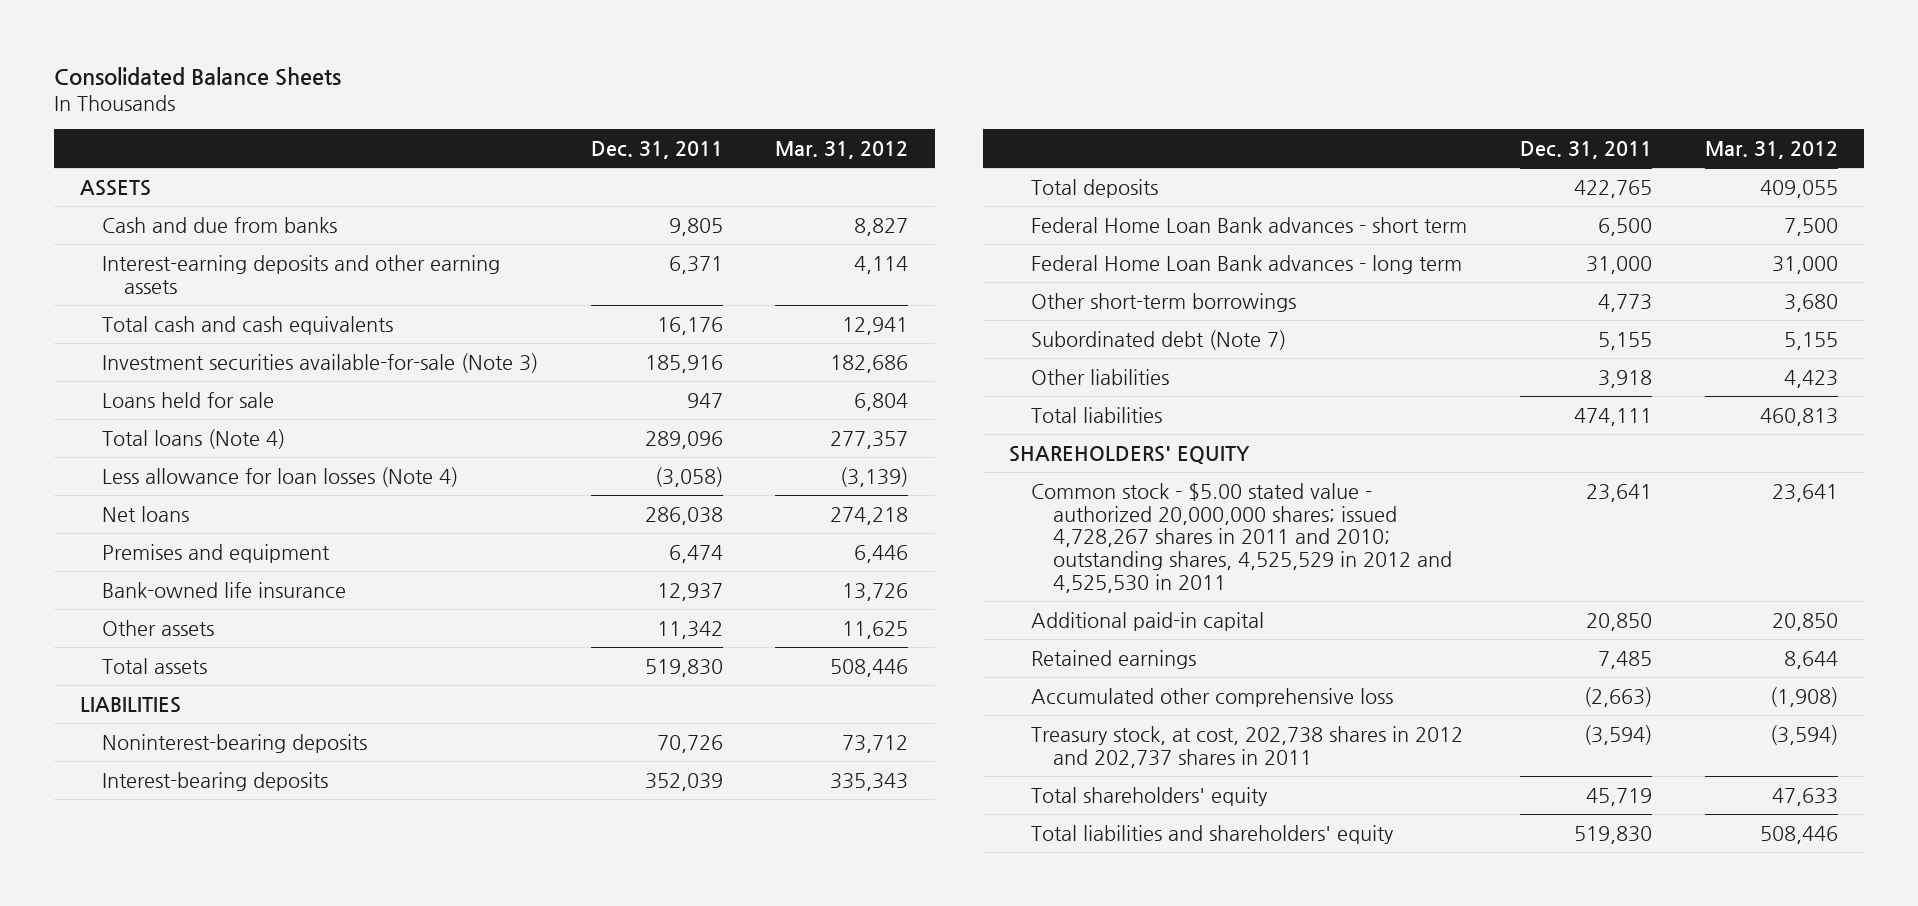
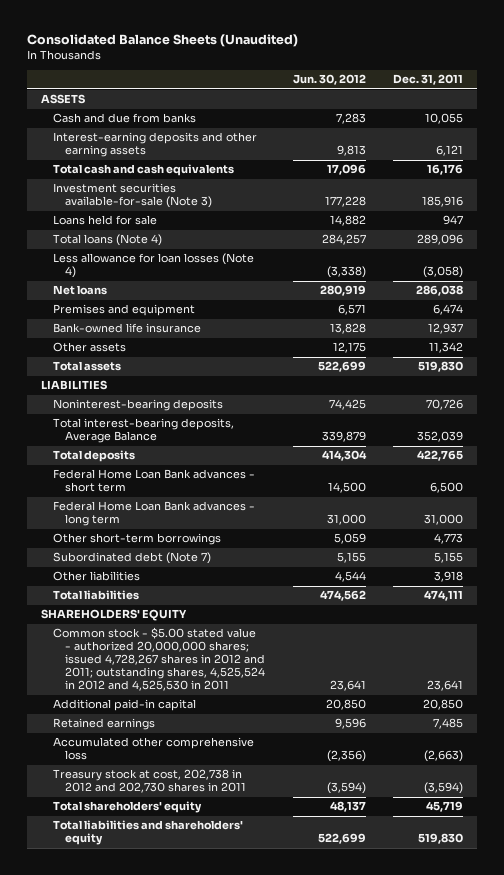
[53,66,341,86] Consolidated Balance Sheets -> [27,34,299,48] Consolidated Balance Sheets (Unaudited)
[775,141,909,160] Mar. 31, 2012 -> none
none -> [292,74,366,86] Jun. 30, 2012
[668,217,723,236] 9,805 -> [425,113,464,125] 10,055
[668,255,723,274] 6,371 -> [436,145,464,157] 6,121
[101,771,328,791] Interest-bearing deposits -> [53,418,235,444] Total interest-bearing deposits, Average Balance
[1031,482,1453,594] Common stock - $5.00 stated value - authorized 20,000,000 shares; issued 4,728,267 shares in 2011 and 2010; outstanding shares, 4,525,529 in 2012 and 4,525,530 in 2011 -> [53,627,266,692] Common stock - $5.00 stated value - authorized 20,000,000 shares; issued 4,728,267 shares in 2012 and 2011; outstanding shares, 4,525,524 in 2012 and 4,525,530 in 2011
[1031,725,1464,768] Treasury stock, at cost, 202,738 shares in 2012 and 202,737 shares in 2011 -> [53,769,247,794] Treasury stock at cost, 202,738 in 2012 and 202,730 shares in 2011

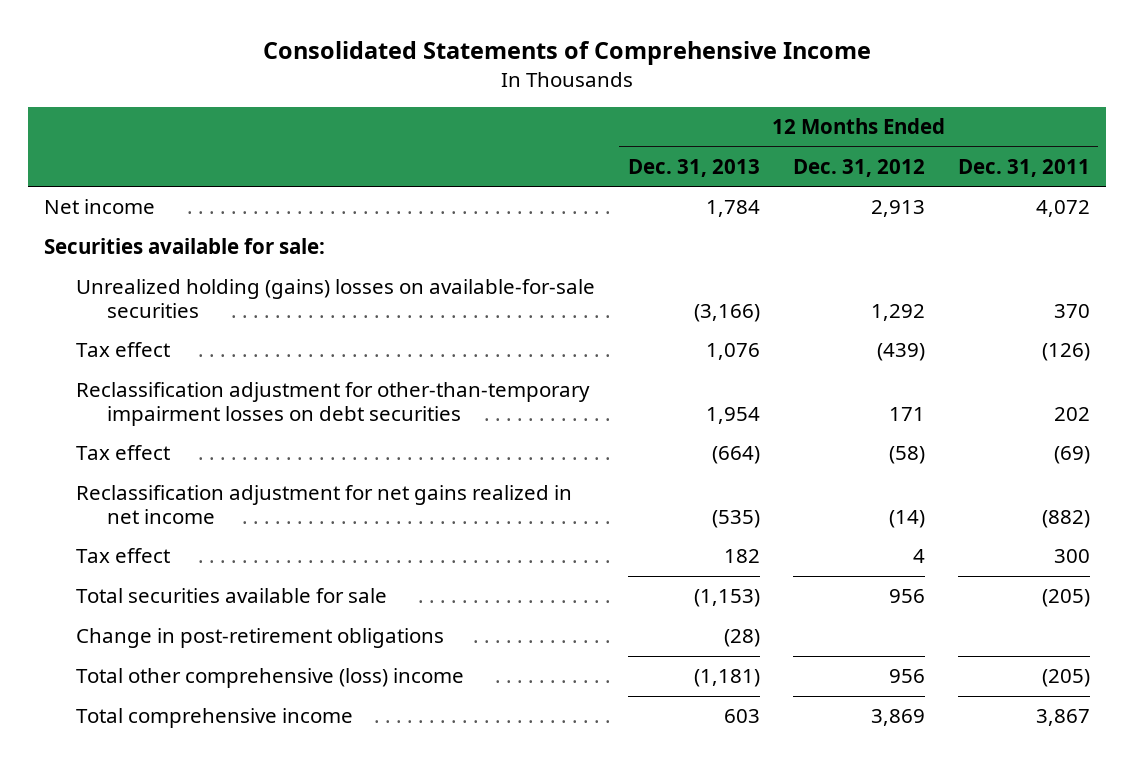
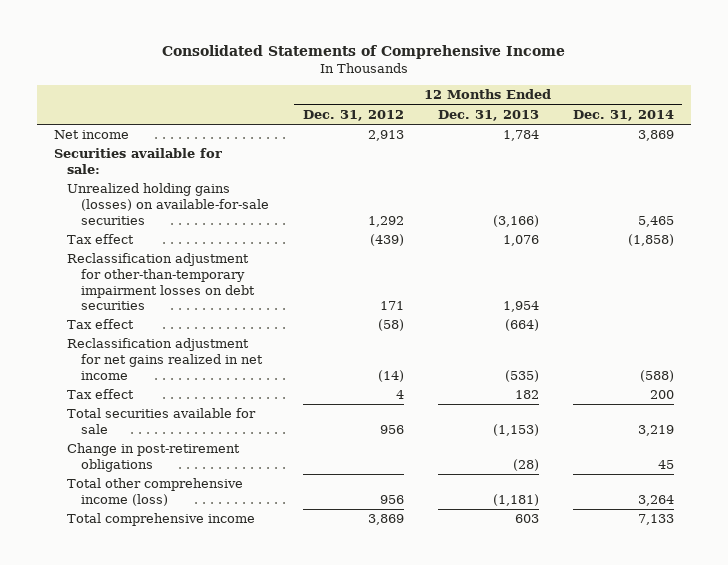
[957,158,1090,177] Dec. 31, 2011 -> none
none -> [572,109,674,121] Dec. 31, 2014
[75,279,595,318] Unrealized holding (gains) losses on available-for-sale securities -> [67,183,269,225] Unrealized holding gains (losses) on available-for-sale securities
[75,668,464,689] Total other comprehensive (loss) income -> [67,478,244,506] Total other comprehensive income (loss)

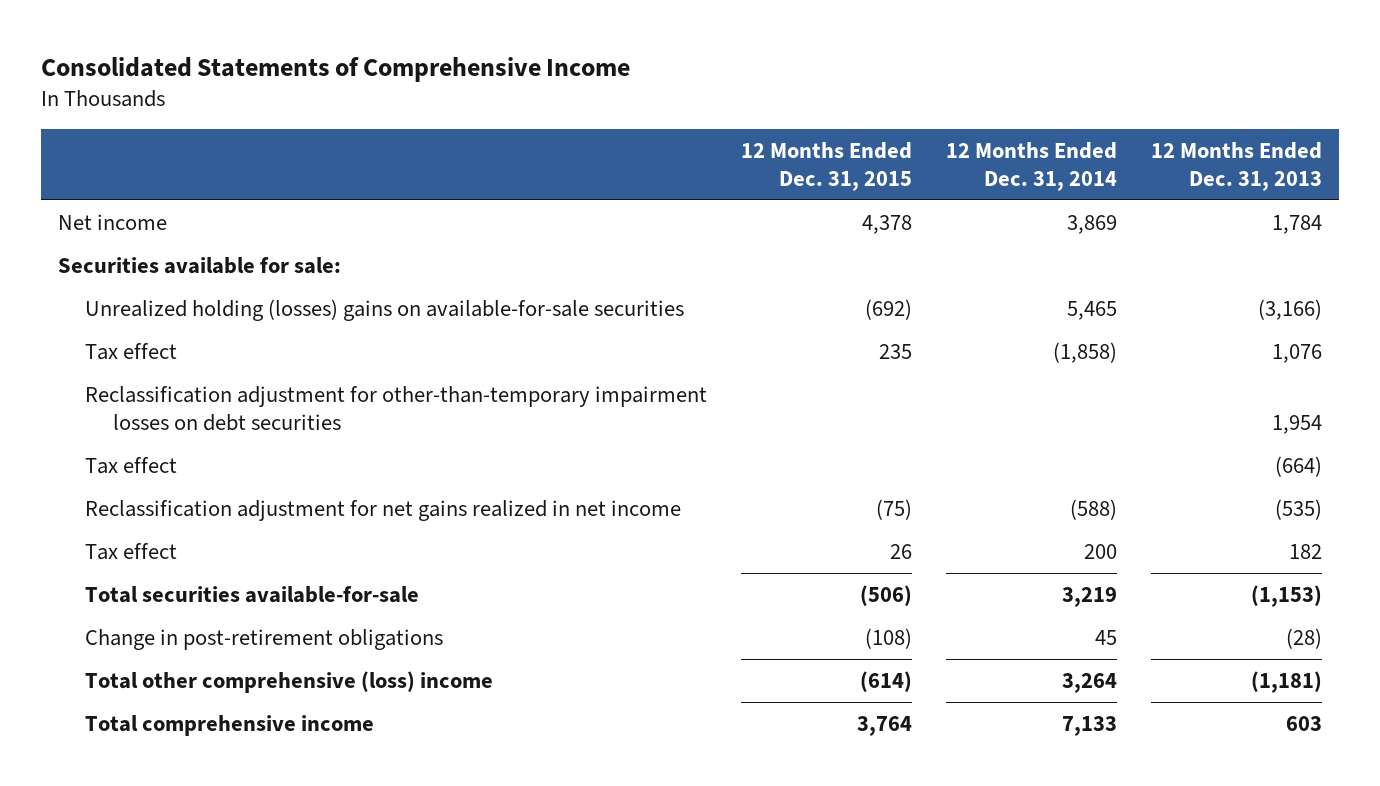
[302,109,404,121] Dec. 31, 2012 -> none
none -> [741,141,913,191] 12 Months Ended Dec. 31, 2015
[67,183,269,225] Unrealized holding gains (losses) on available-for-sale securities -> [85,298,685,321] Unrealized holding (losses) gains on available-for-sale securities
[67,408,257,434] Total securities available for sale -> [85,585,420,603] Total securities available-for-sale
[67,478,244,506] Total other comprehensive income (loss) -> [85,670,494,693] Total other comprehensive (loss) income

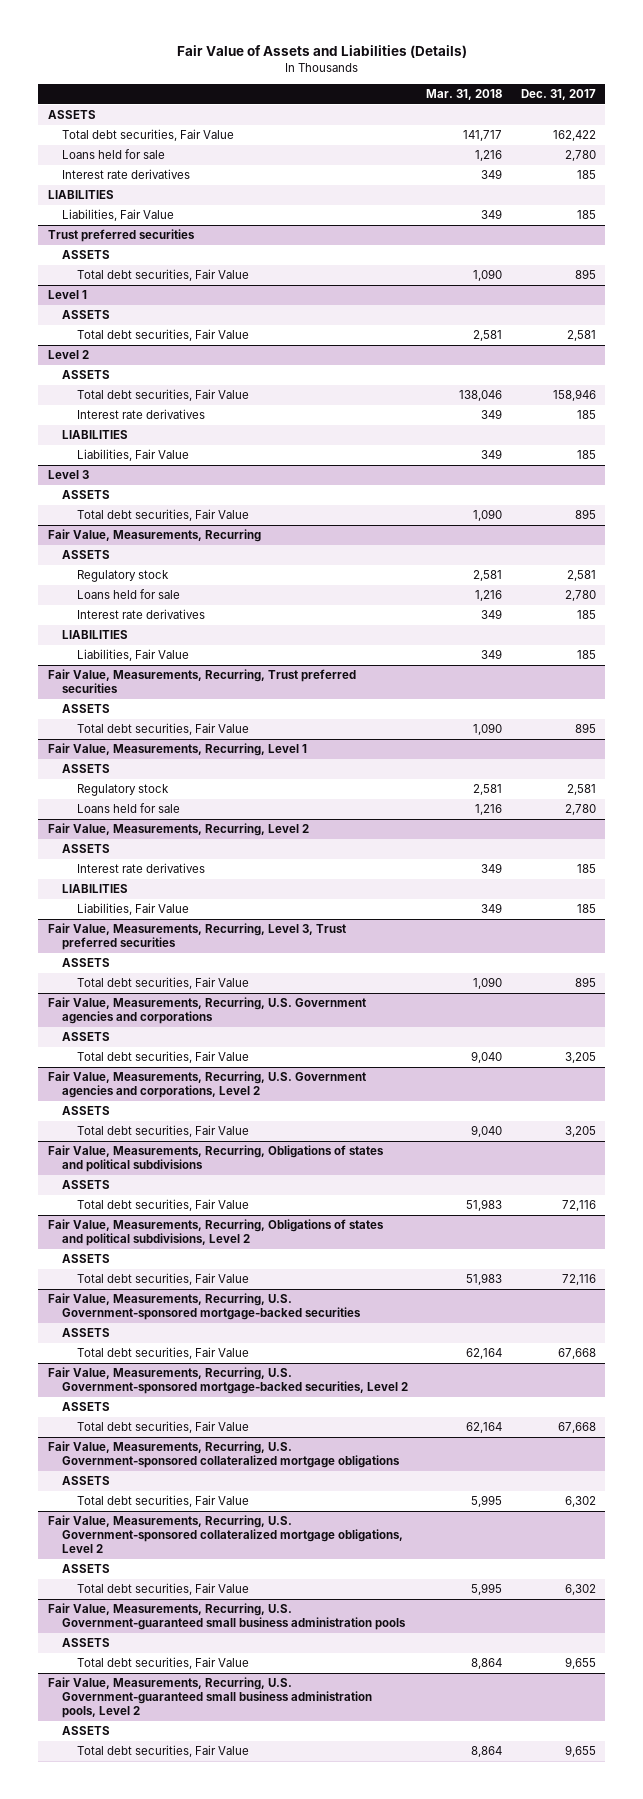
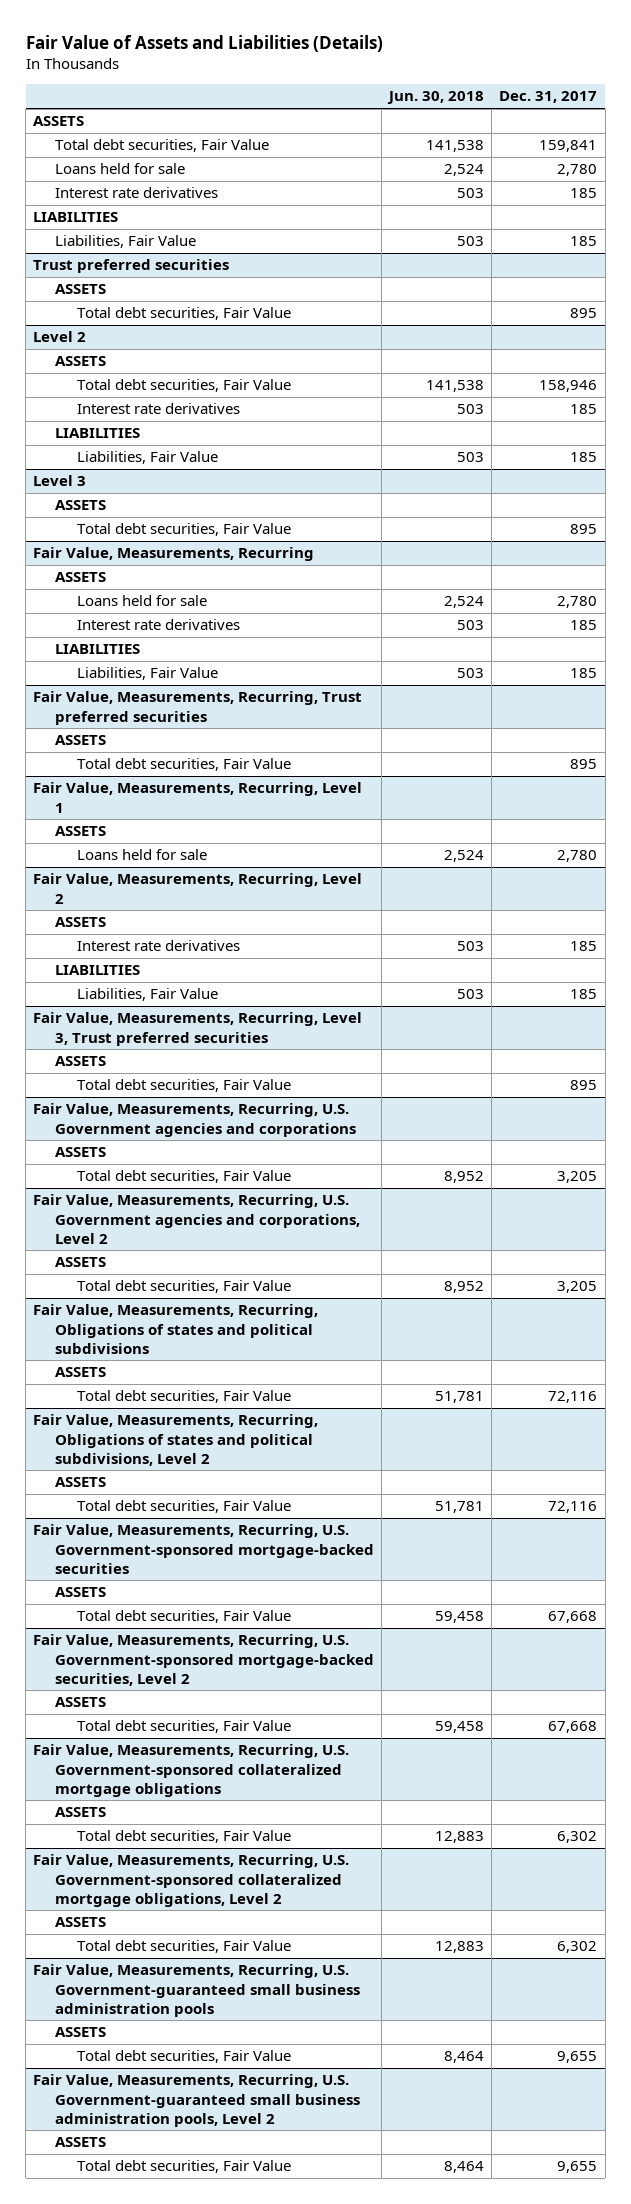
[426,88,503,100] Mar. 31, 2018 -> none
none -> [387,91,485,105] Jun. 30, 2018
[552,130,596,142] 162,422 -> [539,140,598,153] 159,841
[47,290,87,300] Level 1 -> none
[62,310,111,320] ASSETS -> none
[76,329,249,342] Total debt securities, Fair Value -> none
[76,570,169,583] Regulatory stock -> none
[76,784,169,797] Regulatory stock -> none

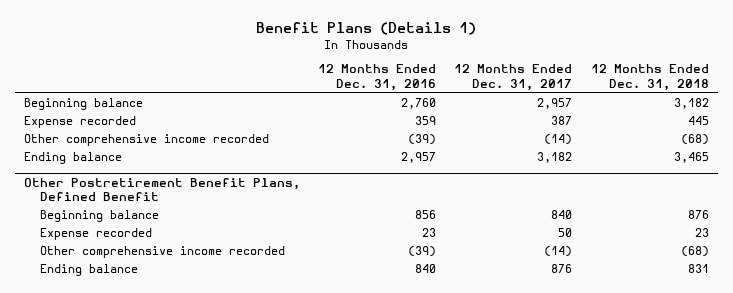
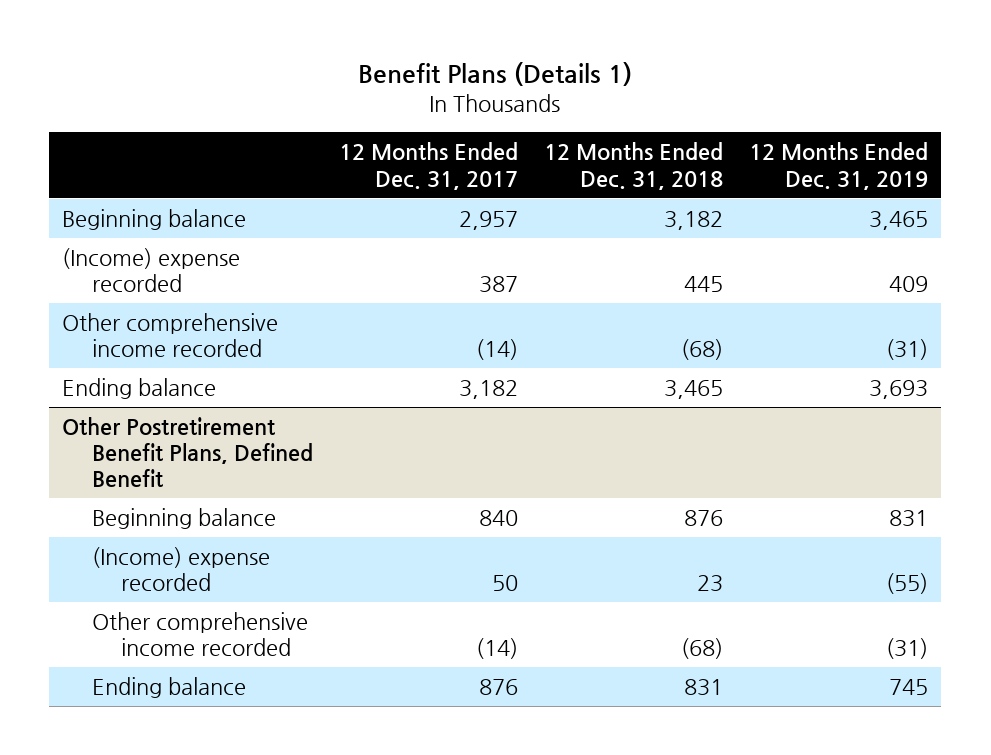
[318,64,437,92] 12 Months Ended Dec. 31, 2016 -> none
none -> [749,142,929,190] 12 Months Ended Dec. 31, 2019
[24,116,137,129] Expense recorded -> [62,248,241,293] (Income) expense recorded
[39,228,152,241] Expense recorded -> [91,547,270,592] (Income) expense recorded

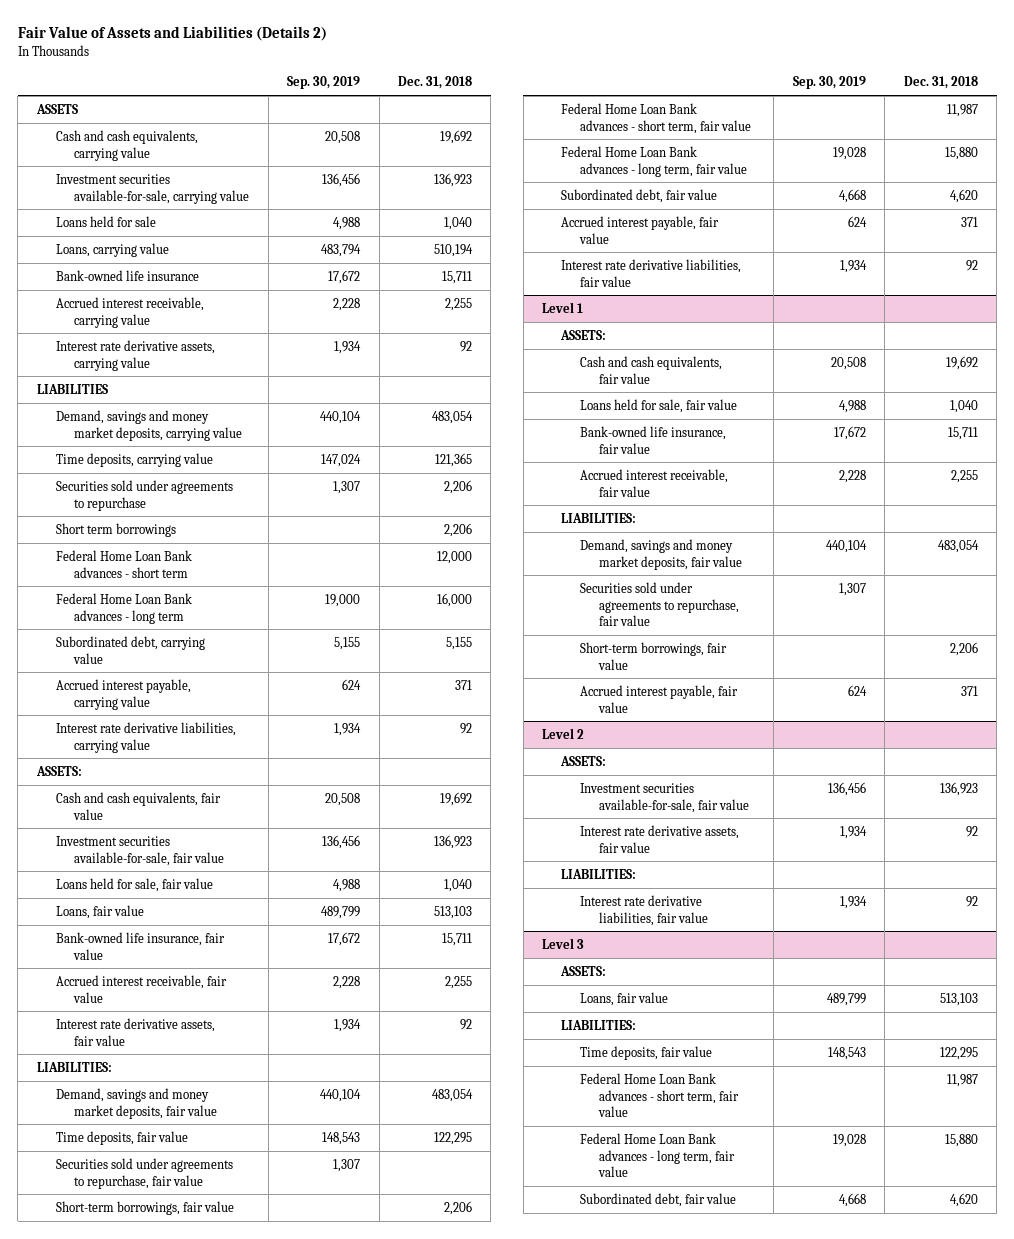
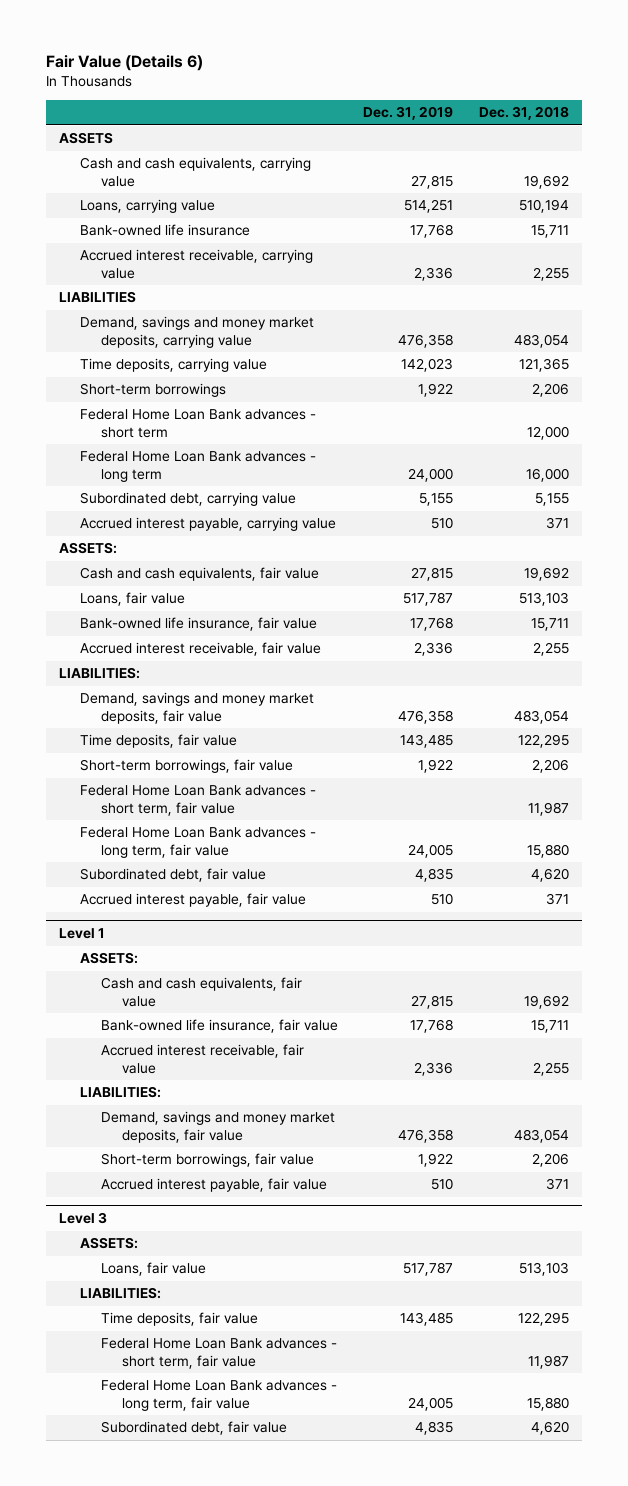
[17,26,327,42] Fair Value of Assets and Liabilities (Details 2) -> [45,55,203,72] Fair Value (Details 6)
[287,76,361,90] Sep. 30, 2019 -> none
none -> [363,106,454,121] Dec. 31, 2019
[55,173,250,204] Investment securities available-for-sale, carrying value -> none
[55,215,156,227] Loans held for sale -> none
[55,339,215,371] Interest rate derivative assets, carrying value -> none
[55,479,233,511] Securities sold under agreements to repurchase -> none
[55,522,176,537] Short term borrowings -> [79,383,226,398] Short-term borrowings
[55,721,236,753] Interest rate derivative liabilities, carrying value -> none
[55,835,225,866] Investment securities available-for-sale, fair value -> none
[55,877,213,892] Loans held for sale, fair value -> none
[55,1017,215,1046] Interest rate derivative assets, fair value -> none
[55,1157,233,1189] Securities sold under agreements to repurchase, fair value -> none
[561,258,742,287] Interest rate derivative liabilities, fair value -> none
[580,398,738,413] Loans held for sale, fair value -> none
[580,581,739,627] Securities sold under agreements to repurchase, fair value -> none
[542,727,585,739] Level 2 -> none
[560,755,607,766] ASSETS: -> none
[580,782,749,813] Investment securities available-for-sale, fair value -> none
[580,824,740,853] Interest rate derivative assets, fair value -> none
[561,868,637,879] LIABILITIES: -> none
[580,894,708,926] Interest rate derivative liabilities, fair value -> none

